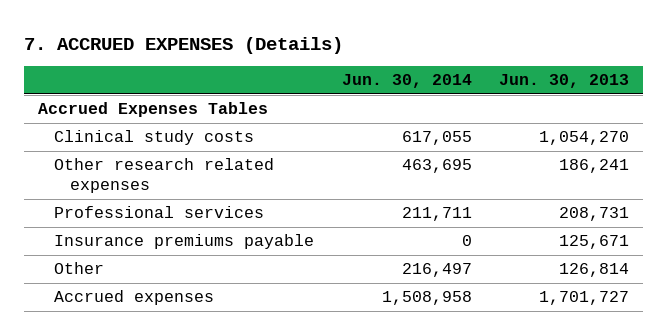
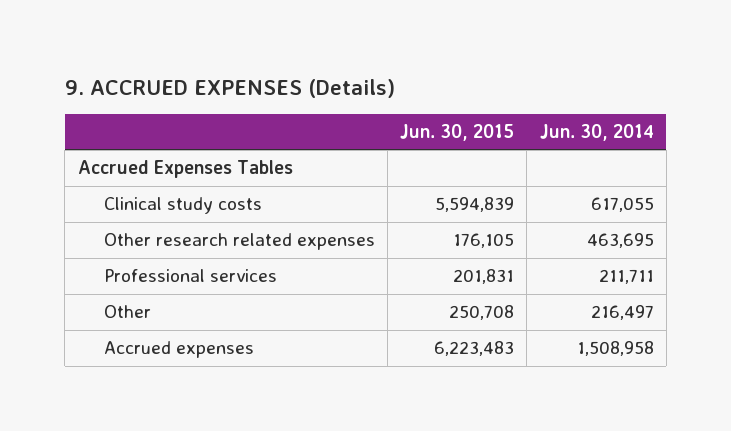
[24,36,344,54] 7. ACCRUED EXPENSES (Details) -> [64,78,395,98] 9. ACCRUED EXPENSES (Details)
[499,74,630,89] Jun. 30, 2013 -> none
none -> [400,123,515,141] Jun. 30, 2015
[54,234,315,250] Insurance premiums payable -> none

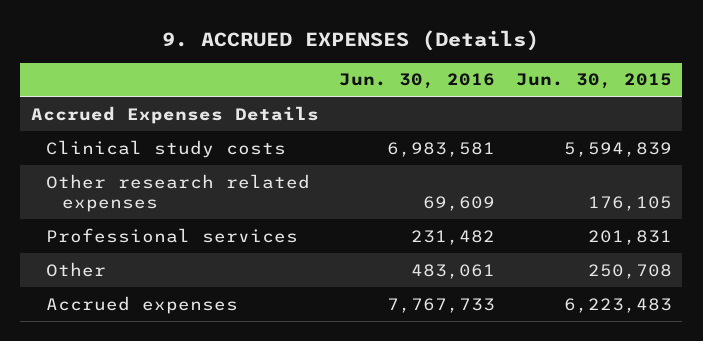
[539,123,654,141] Jun. 30, 2014 -> none
none -> [339,73,496,90] Jun. 30, 2016
[77,160,293,179] Accrued Expenses Tables -> [30,105,319,124] Accrued Expenses Details

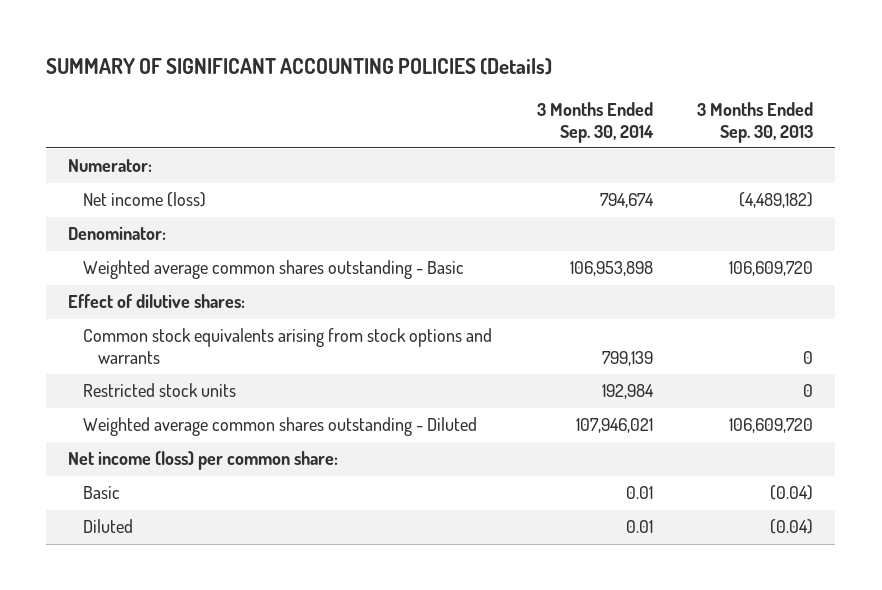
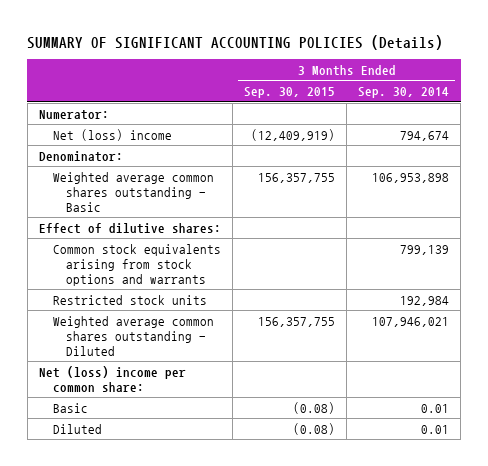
[697,102,814,143] 3 Months Ended Sep. 30, 2013 -> none
none -> [244,87,336,99] Sep. 30, 2015
[83,192,207,208] Net income (loss) -> [52,128,172,141] Net (loss) income
[68,451,339,471] Net income (loss) per common share: -> [38,365,186,392] Net (loss) income per common share:

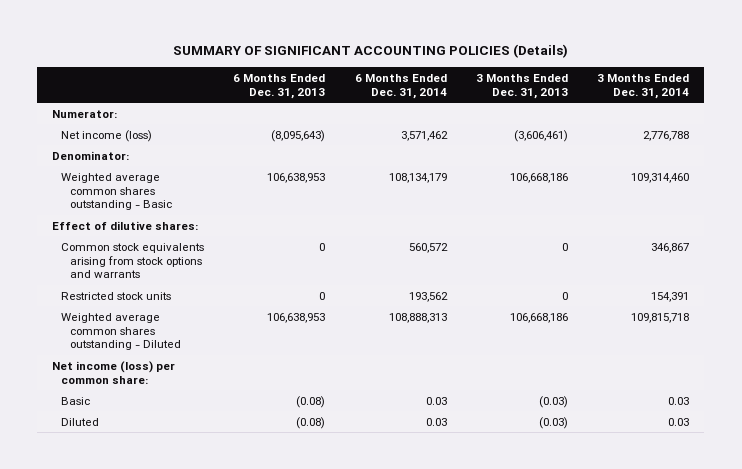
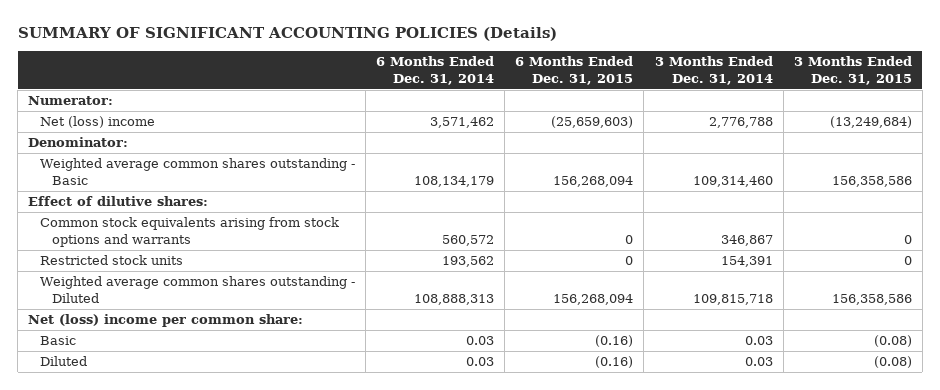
[233,73,326,99] 6 Months Ended Dec. 31, 2013 -> none
[476,73,569,99] 3 Months Ended Dec. 31, 2013 -> none
none -> [515,55,634,85] 6 Months Ended Dec. 31, 2015
none -> [793,55,912,85] 3 Months Ended Dec. 31, 2015
[60,129,152,142] Net income (loss) -> [39,116,155,129] Net (loss) income
[52,360,176,384] Net income (loss) per common share: -> [28,314,304,328] Net (loss) income per common share:

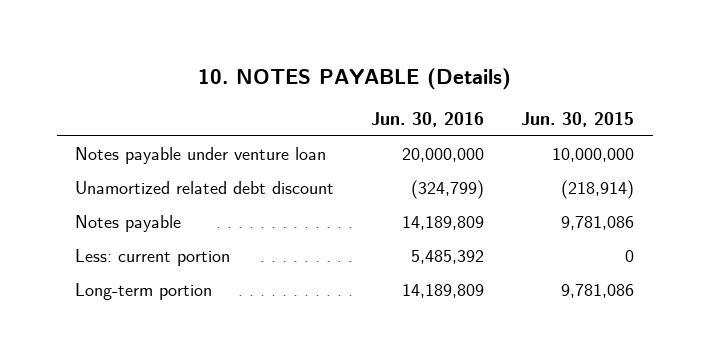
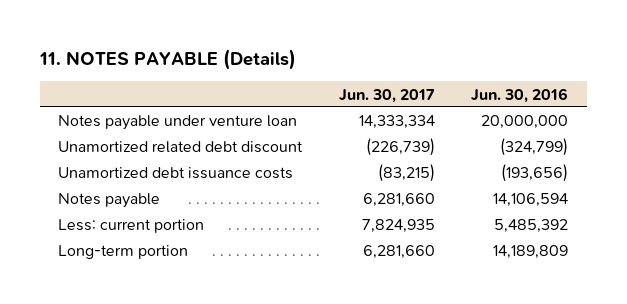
[197,68,511,91] 10. NOTES PAYABLE (Details) -> [38,48,296,70] 11. NOTES PAYABLE (Details)
[521,112,635,128] Jun. 30, 2015 -> none
none -> [338,88,435,103] Jun. 30, 2017
none -> [58,167,294,180] Unamortized debt issuance costs
[402,216,485,231] 14,189,809 -> [493,193,569,208] 14,106,594

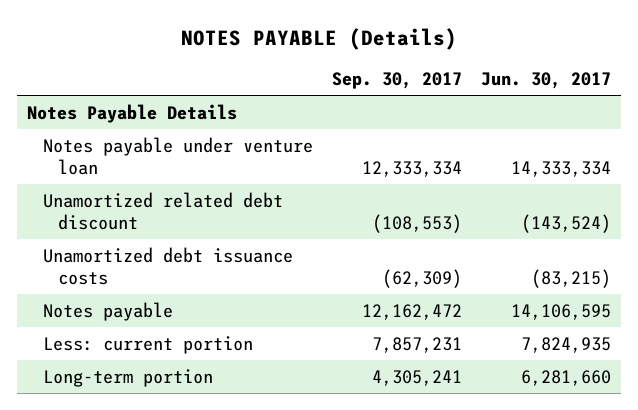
[38,48,296,70] 11. NOTES PAYABLE (Details) -> [181,27,458,50] NOTES PAYABLE (Details)
[471,87,569,103] Jun. 30, 2016 -> none
none -> [331,72,462,90] Sep. 30, 2017
none -> [26,103,237,123] Notes Payable Details
[365,138,435,157] (226,739) -> [521,213,612,233] (143,524)
[362,193,435,208] 6,281,660 -> [511,303,612,320] 14,106,595

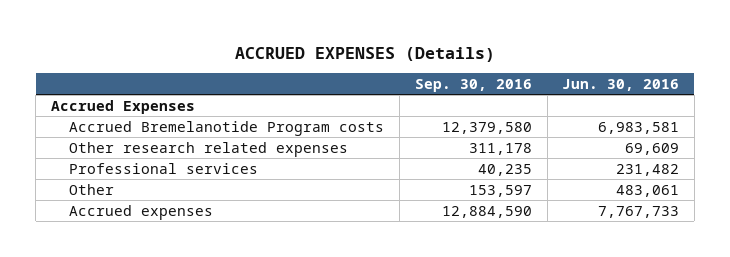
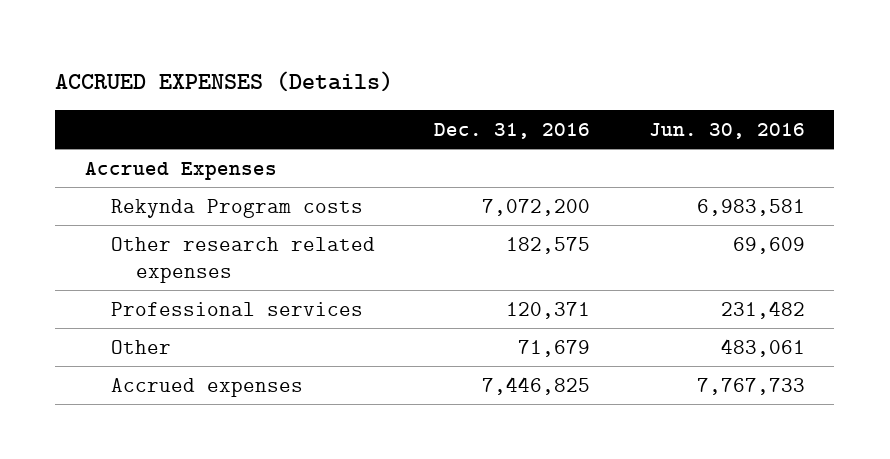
[414,78,532,92] Sep. 30, 2016 -> none
none -> [433,123,590,140] Dec. 31, 2016
[69,120,385,136] Accrued Bremelanotide Program costs -> [110,198,363,218] Rekynda Program costs

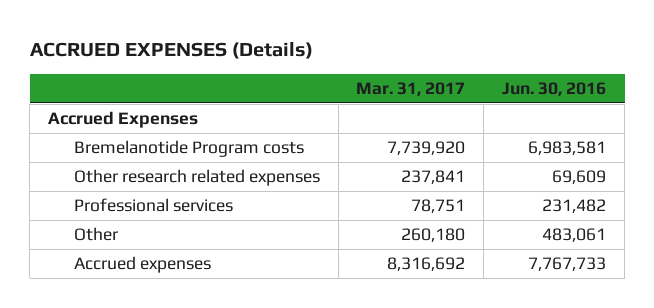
[433,123,590,140] Dec. 31, 2016 -> none
none -> [356,81,466,96] Mar. 31, 2017
[110,198,363,218] Rekynda Program costs -> [73,140,304,158] Bremelanotide Program costs

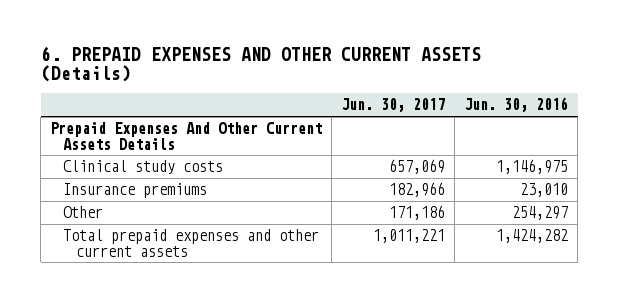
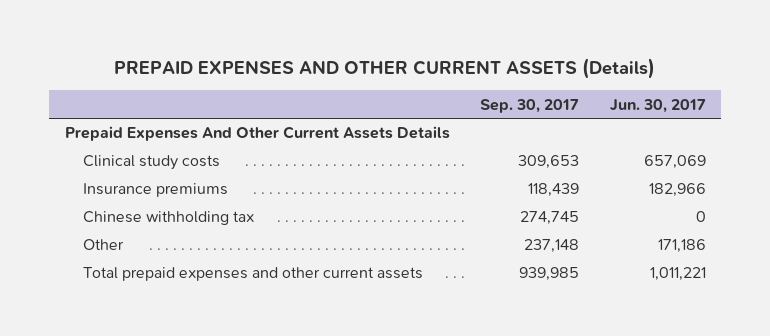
[40,45,481,83] 6. PREPAID EXPENSES AND OTHER CURRENT ASSETS (Details) -> [114,58,656,80] PREPAID EXPENSES AND OTHER CURRENT ASSETS (Details)
[464,97,569,113] Jun. 30, 2016 -> none
none -> [480,98,580,113] Sep. 30, 2017
none -> [83,211,255,226] Chinese withholding tax

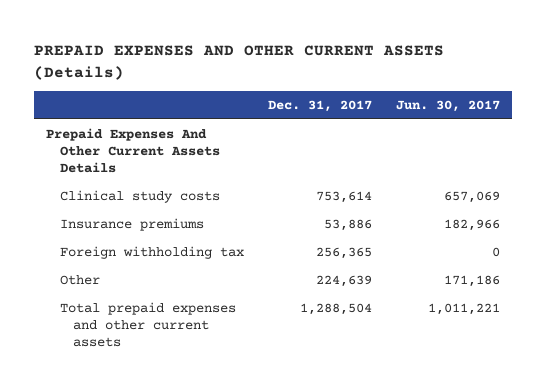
[480,98,580,113] Sep. 30, 2017 -> none
none -> [267,99,372,112] Dec. 31, 2017
[83,211,255,226] Chinese withholding tax -> [59,245,244,259] Foreign withholding tax

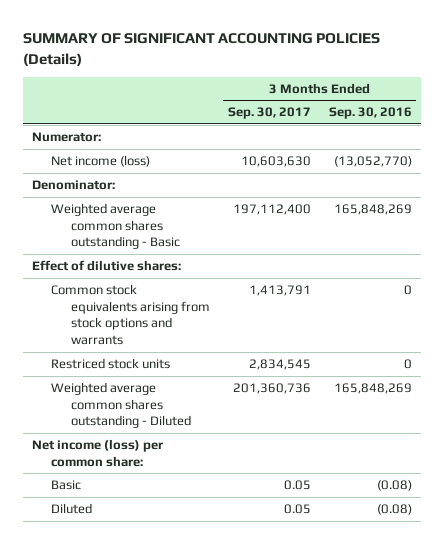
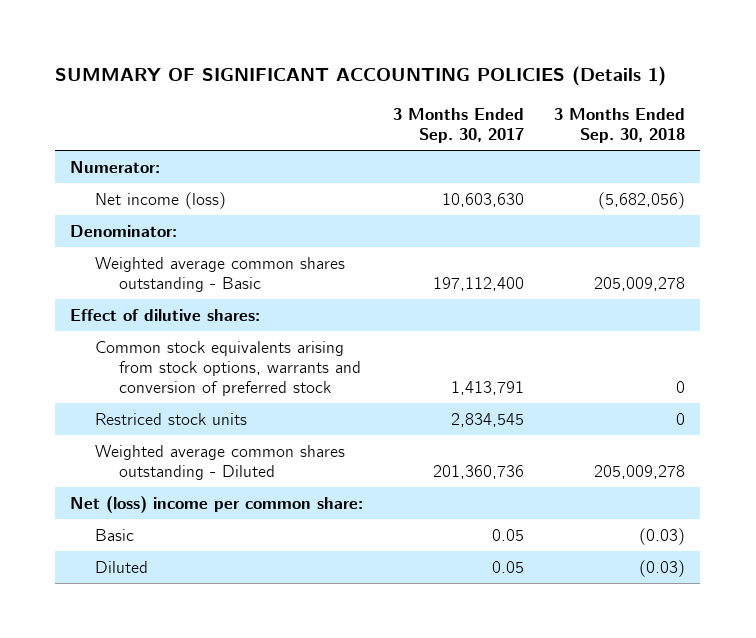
[23,33,381,66] SUMMARY OF SIGNIFICANT ACCOUNTING POLICIES (Details) -> [55,66,667,87] SUMMARY OF SIGNIFICANT ACCOUNTING POLICIES (Details 1)
[328,107,412,120] Sep. 30, 2016 -> none
none -> [554,107,686,144] 3 Months Ended Sep. 30, 2018
[51,284,210,346] Common stock equivalents arising from stock options and warrants -> [94,340,361,396] Common stock equivalents arising from stock options, warrants and conversion of preferred stock
[32,439,164,467] Net income (loss) per common share: -> [70,495,364,513] Net (loss) income per common share:

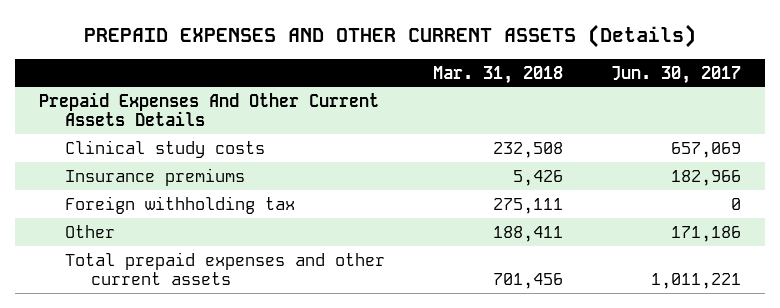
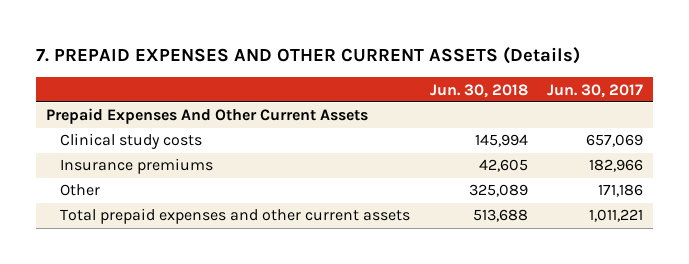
[83,23,696,48] PREPAID EXPENSES AND OTHER CURRENT ASSETS (Details) -> [36,47,581,65] 7. PREPAID EXPENSES AND OTHER CURRENT ASSETS (Details)
[433,65,564,84] Mar. 31, 2018 -> none
none -> [429,83,528,98] Jun. 30, 2018
[39,91,380,127] Prepaid Expenses And Other Current Assets Details -> [46,108,369,125] Prepaid Expenses And Other Current Assets
[65,195,296,214] Foreign withholding tax -> none

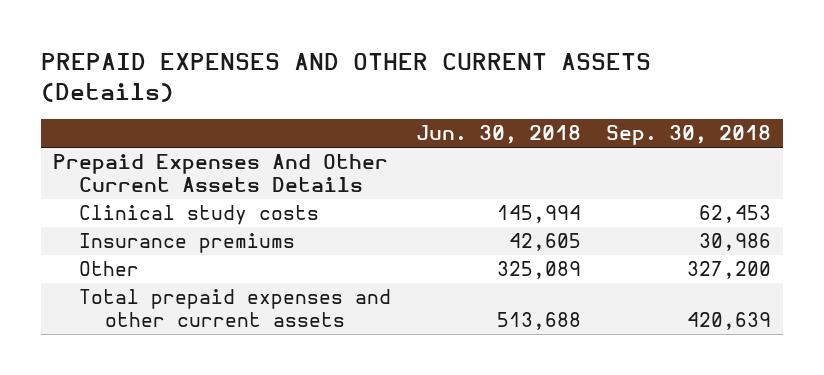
[36,47,581,65] 7. PREPAID EXPENSES AND OTHER CURRENT ASSETS (Details) -> [40,53,651,102] PREPAID EXPENSES AND OTHER CURRENT ASSETS (Details)
[547,83,644,98] Jun. 30, 2017 -> none
none -> [605,125,771,146] Sep. 30, 2018
[46,108,369,125] Prepaid Expenses And Other Current Assets -> [53,154,389,193] Prepaid Expenses And Other Current Assets Details

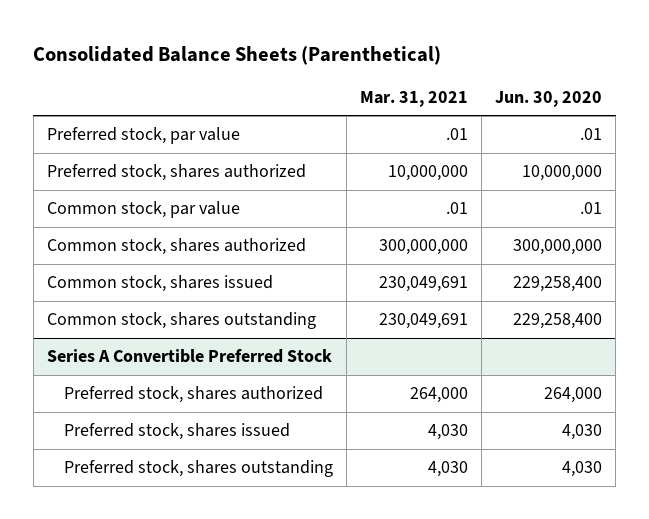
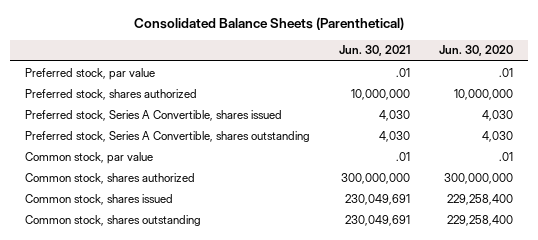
[359,90,468,107] Mar. 31, 2021 -> none
none -> [339,45,411,57] Jun. 30, 2021
none -> [24,109,282,121] Preferred stock, Series A Convertible, shares issued
none -> [24,130,310,142] Preferred stock, Series A Convertible, shares outstanding
[46,349,332,364] Series A Convertible Preferred Stock -> none
[63,386,323,404] Preferred stock, shares authorized -> none
[63,423,290,441] Preferred stock, shares issued -> none
[63,460,333,478] Preferred stock, shares outstanding -> none

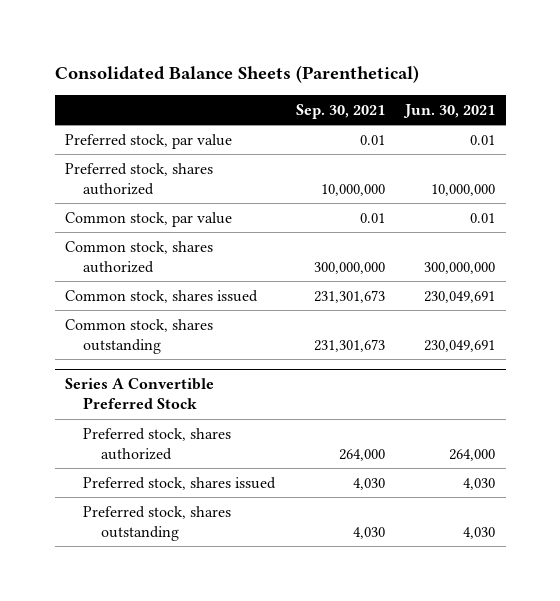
[439,45,514,57] Jun. 30, 2020 -> none
none -> [295,103,385,119] Sep. 30, 2021
[396,67,411,77] .01 -> [470,134,496,145] 0.01
[24,109,282,121] Preferred stock, Series A Convertible, shares issued -> none
[24,130,310,142] Preferred stock, Series A Convertible, shares outstanding -> none
[396,151,411,161] .01 -> [470,212,496,223] 0.01
none -> [64,377,214,410] Series A Convertible Preferred Stock
none -> [83,427,232,461] Preferred stock, shares authorized
none -> [83,476,277,490] Preferred stock, shares issued
none -> [83,505,232,542] Preferred stock, shares outstanding

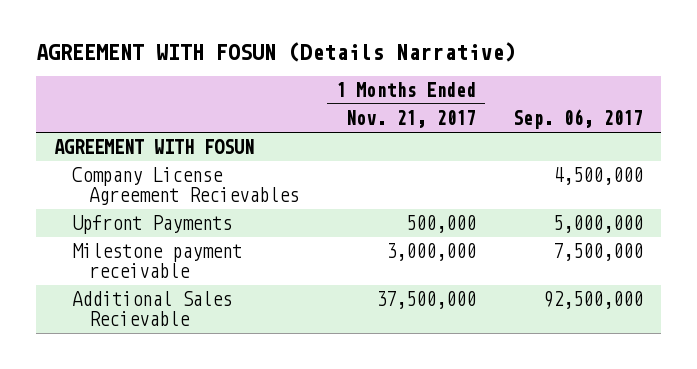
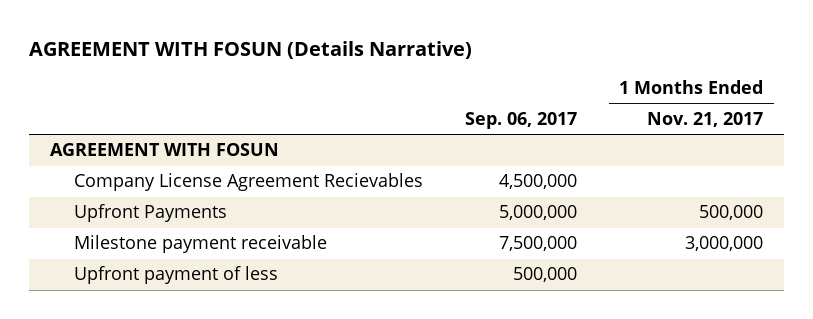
[71,291,232,327] Additional Sales Recievable -> none
none -> [74,266,279,285] Upfront payment of less

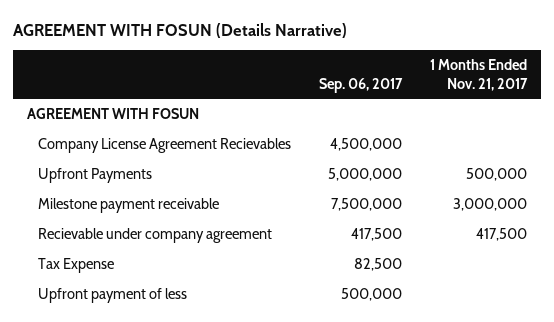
none -> [37,227,272,243] Recievable under company agreement
none -> [37,257,114,273] Tax Expense

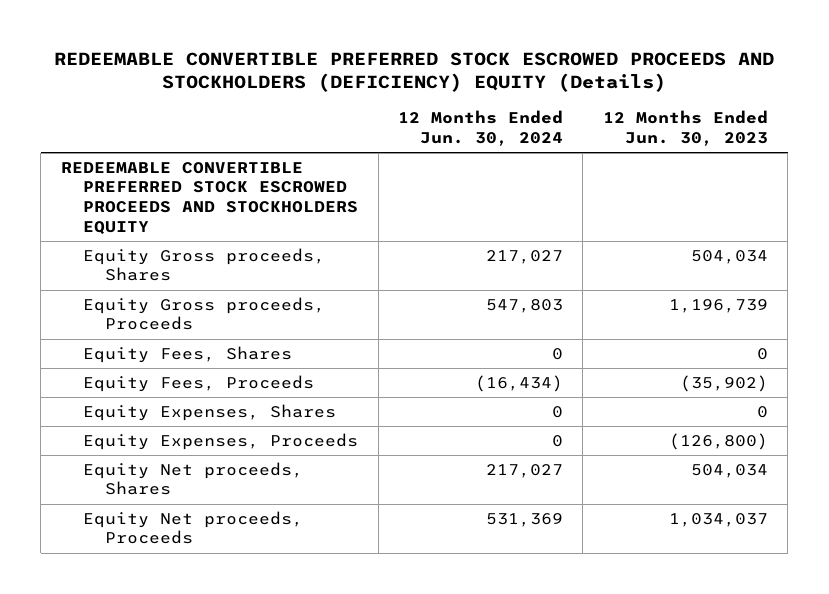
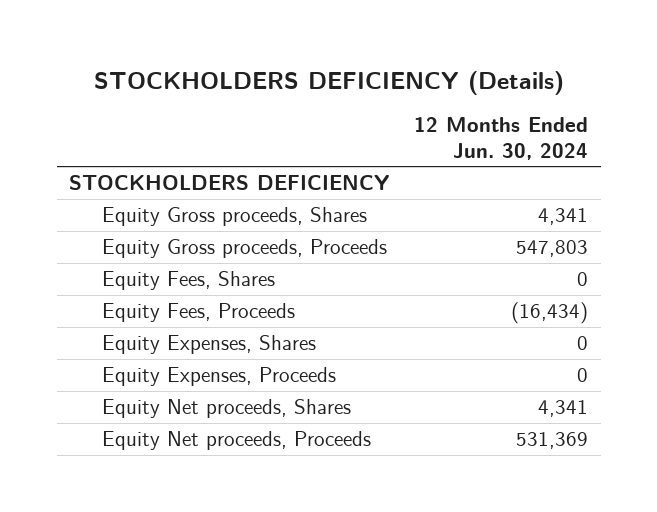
[54,51,775,93] REDEEMABLE CONVERTIBLE PREFERRED STOCK ESCROWED PROCEEDS AND STOCKHOLDERS (DEFICIENCY) EQUITY (Details) -> [93,70,564,95] STOCKHOLDERS DEFICIENCY (Details)
[602,110,768,147] 12 Months Ended Jun. 30, 2023 -> none
[60,161,359,235] REDEEMABLE CONVERTIBLE PREFERRED STOCK ESCROWED PROCEEDS AND STOCKHOLDERS EQUITY -> none
none -> [69,175,390,191] STOCKHOLDERS DEFICIENCY
[485,249,563,264] 217,027 -> [538,208,589,226] 4,341
[485,463,563,478] 217,027 -> [538,400,589,418] 4,341

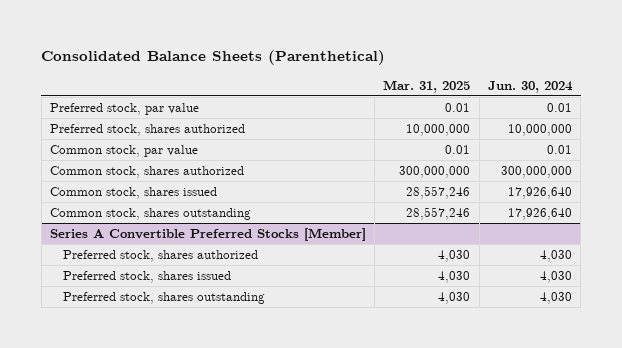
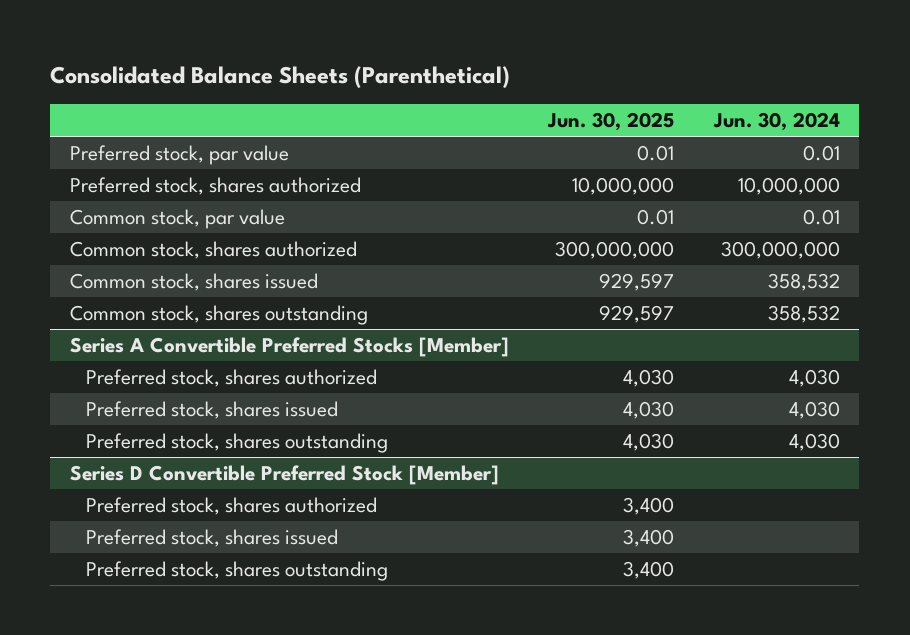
[383,79,471,93] Mar. 31, 2025 -> none
none -> [547,111,675,131] Jun. 30, 2025
[508,187,573,200] 17,926,640 -> [767,273,840,292] 358,532
[508,208,573,221] 17,926,640 -> [767,305,840,324] 358,532
none -> [69,465,499,486] Series D Convertible Preferred Stock [Member]
none -> [86,497,378,516] Preferred stock, shares authorized
none -> [86,529,339,548] Preferred stock, shares issued
none -> [86,561,389,582] Preferred stock, shares outstanding

